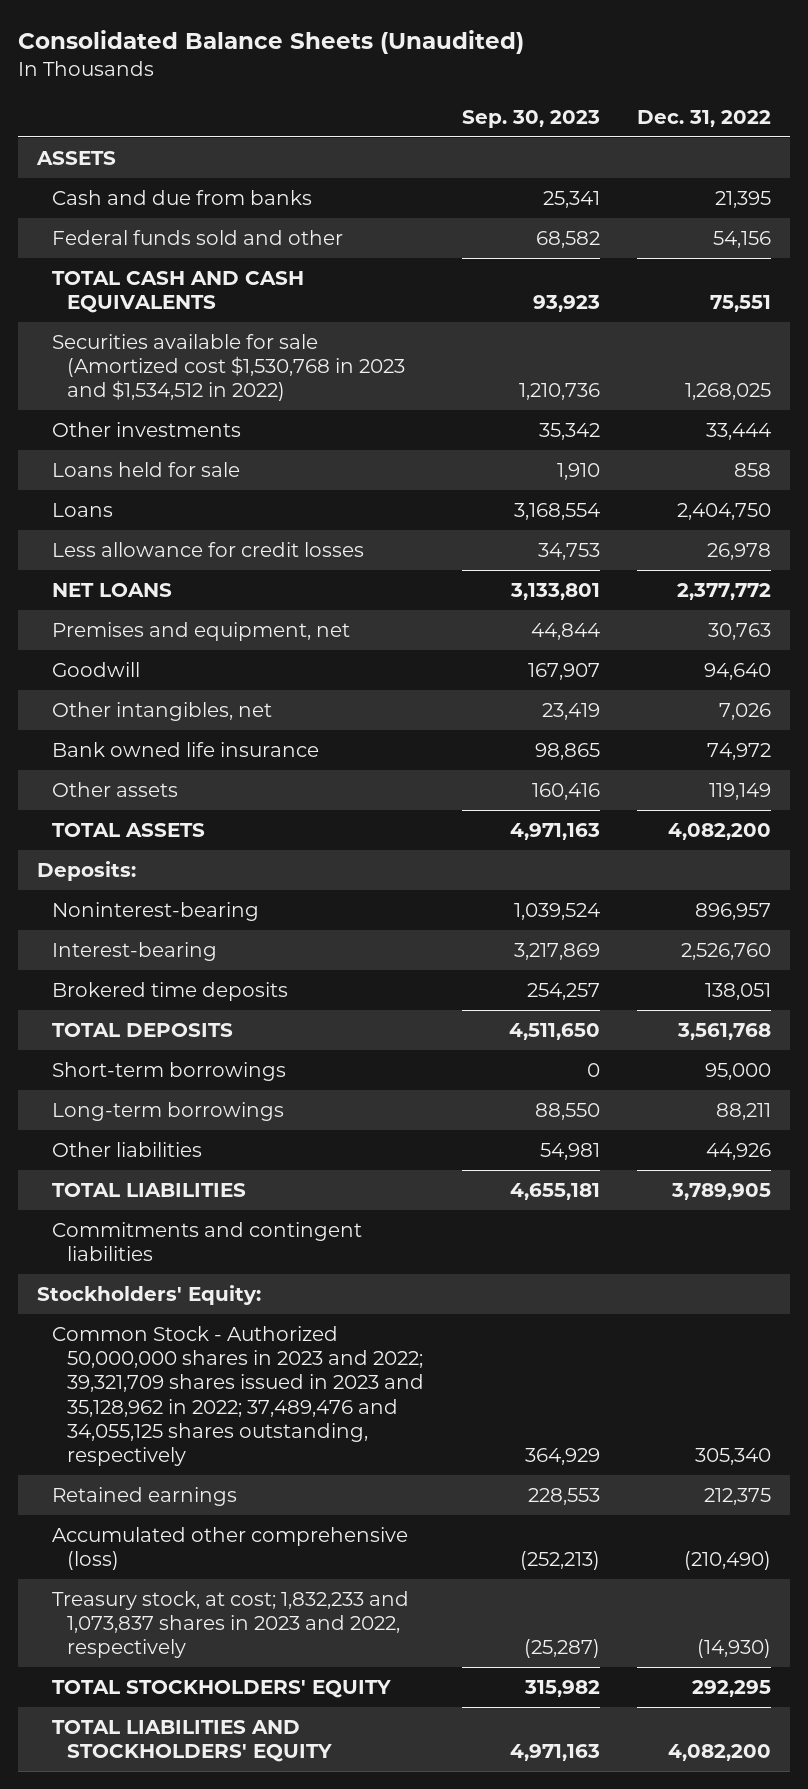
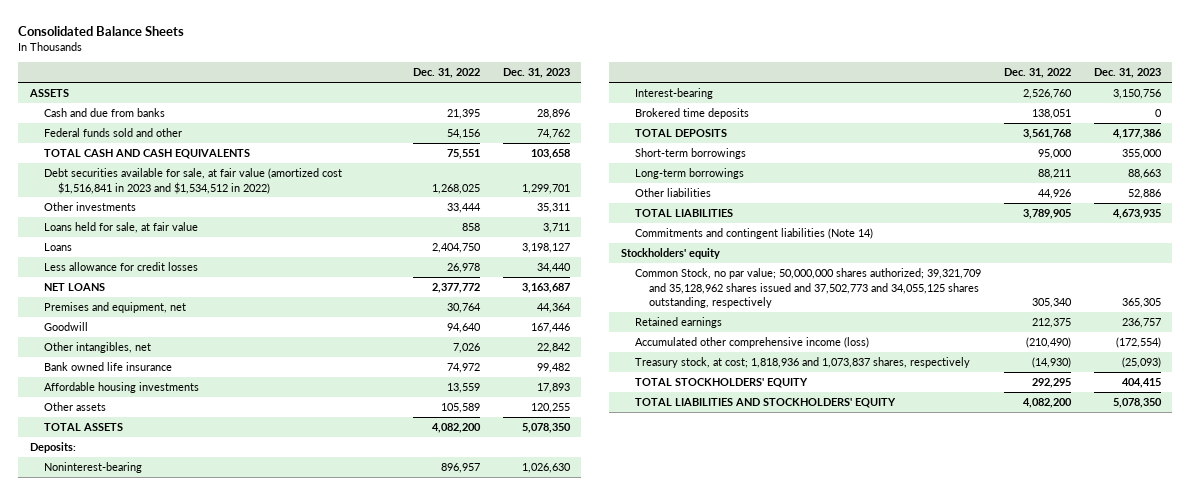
[17,30,524,55] Consolidated Balance Sheets (Unaudited) -> [18,25,185,36] Consolidated Balance Sheets
[461,109,600,128] Sep. 30, 2023 -> none
none -> [502,68,570,79] Dec. 31, 2023
[51,334,406,402] Securities available for sale (Amortized cost $1,530,768 in 2023 and $1,534,512 in 2022) -> [43,168,342,194] Debt securities available for sale, at fair value (amortized cost $1,516,841 in 2023 and $1,534,512 in 2022)
[51,462,240,478] Loans held for sale -> [43,222,198,234] Loans held for sale, at fair value
[708,623,772,641] 30,763 -> [446,303,481,314] 30,764
none -> [43,382,199,394] Affordable housing investments
[709,783,772,801] 119,149 -> [440,403,480,414] 105,589
[51,1222,362,1262] Commitments and contingent liabilities -> [634,228,873,240] Commitments and contingent liabilities (Note 14)
[36,1285,261,1306] Stockholders' Equity: -> [620,248,720,260] Stockholders' equity
[51,1326,425,1466] Common Stock - Authorized 50,000,000 shares in 2023 and 2022; 39,321,709 shares issued in 2023 and 35,128,962 in 2022; 37,489,476 and 34,055,125 shares outstanding, respectively -> [634,268,981,309] Common Stock, no par value; 50,000,000 shares authorized; 39,321,709 and 35,128,962 shares issued and 37,502,773 and 34,055,125 shares outstanding, respectively
[51,1527,408,1571] Accumulated other comprehensive (loss) -> [634,337,869,349] Accumulated other comprehensive income (loss)
[51,1591,409,1659] Treasury stock, at cost; 1,832,233 and 1,073,837 shares in 2023 and 2022, respectively -> [634,357,970,369] Treasury stock, at cost; 1,818,936 and 1,073,837 shares, respectively

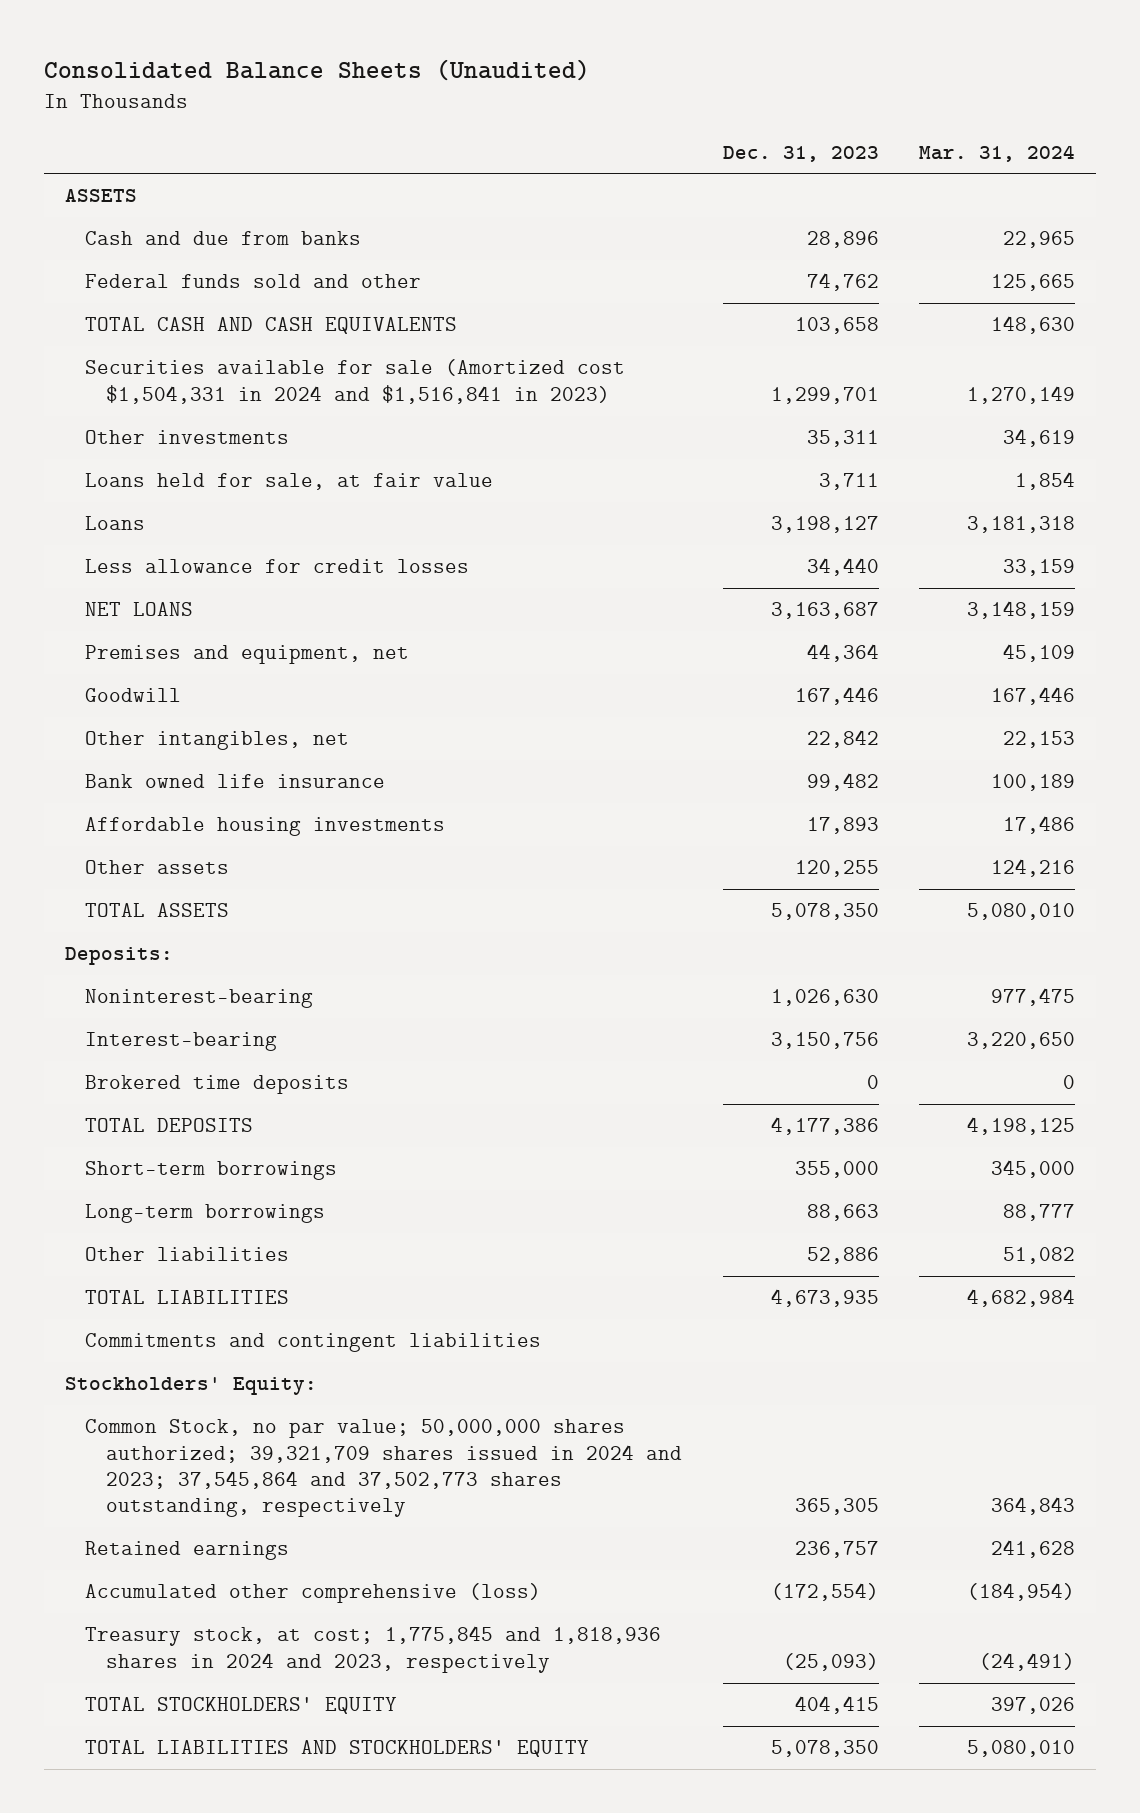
[18,25,185,36] Consolidated Balance Sheets -> [44,59,591,82] Consolidated Balance Sheets (Unaudited)
[412,68,480,79] Dec. 31, 2022 -> none
none -> [919,144,1076,162] Mar. 31, 2024
[43,168,342,194] Debt securities available for sale, at fair value (amortized cost $1,516,841 in 2023 and $1,534,512 in 2022) -> [85,359,626,404] Securities available for sale (Amortized cost $1,504,331 in 2024 and $1,516,841 in 2023)
[634,228,873,240] Commitments and contingent liabilities (Note 14) -> [85,1333,542,1353] Commitments and contingent liabilities
[620,248,720,260] Stockholders' equity -> [64,1377,317,1396] Stockholders' Equity:
[634,268,981,309] Common Stock, no par value; 50,000,000 shares authorized; 39,321,709 and 35,128,962 shares issued and 37,502,773 and 34,055,125 shares outstanding, respectively -> [85,1419,682,1518] Common Stock, no par value; 50,000,000 shares authorized; 39,321,709 shares issued in 2024 and 2023; 37,545,864 and 37,502,773 shares outstanding, respectively
[634,337,869,349] Accumulated other comprehensive income (loss) -> [85,1583,542,1604] Accumulated other comprehensive (loss)
[634,357,970,369] Treasury stock, at cost; 1,818,936 and 1,073,837 shares, respectively -> [85,1626,662,1673] Treasury stock, at cost; 1,775,845 and 1,818,936 shares in 2024 and 2023, respectively

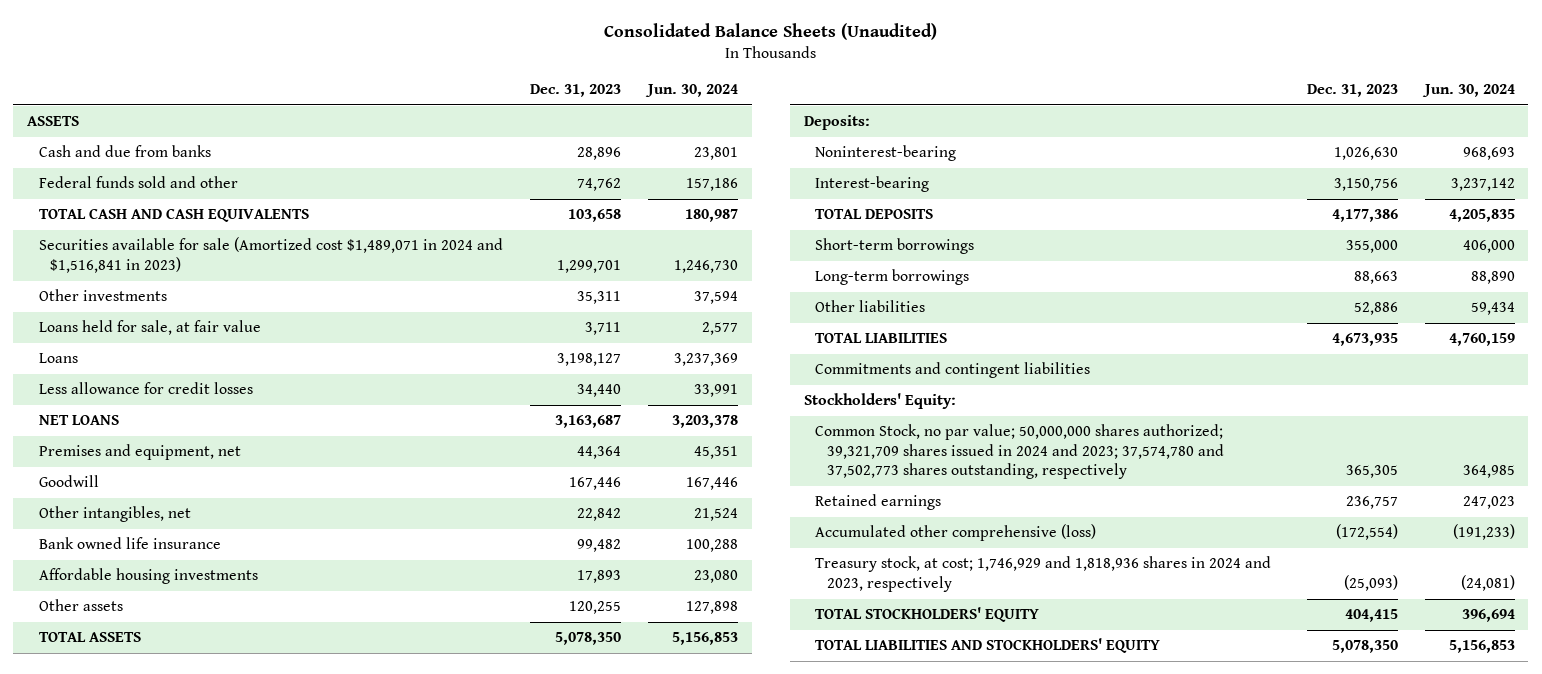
[919,144,1076,162] Mar. 31, 2024 -> none
none -> [645,83,739,97] Jun. 30, 2024
[85,359,626,404] Securities available for sale (Amortized cost $1,504,331 in 2024 and $1,516,841 in 2023) -> [38,237,503,273] Securities available for sale (Amortized cost $1,489,071 in 2024 and $1,516,841 in 2023)
[85,1075,350,1095] Brokered time deposits -> none
[85,1419,682,1518] Common Stock, no par value; 50,000,000 shares authorized; 39,321,709 shares issued in 2024 and 2023; 37,545,864 and 37,502,773 shares outstanding, respectively -> [815,424,1225,480] Common Stock, no par value; 50,000,000 shares authorized; 39,321,709 shares issued in 2024 and 2023; 37,574,780 and 37,502,773 shares outstanding, respectively
[85,1626,662,1673] Treasury stock, at cost; 1,775,845 and 1,818,936 shares in 2024 and 2023, respectively -> [815,556,1272,592] Treasury stock, at cost; 1,746,929 and 1,818,936 shares in 2024 and 2023, respectively

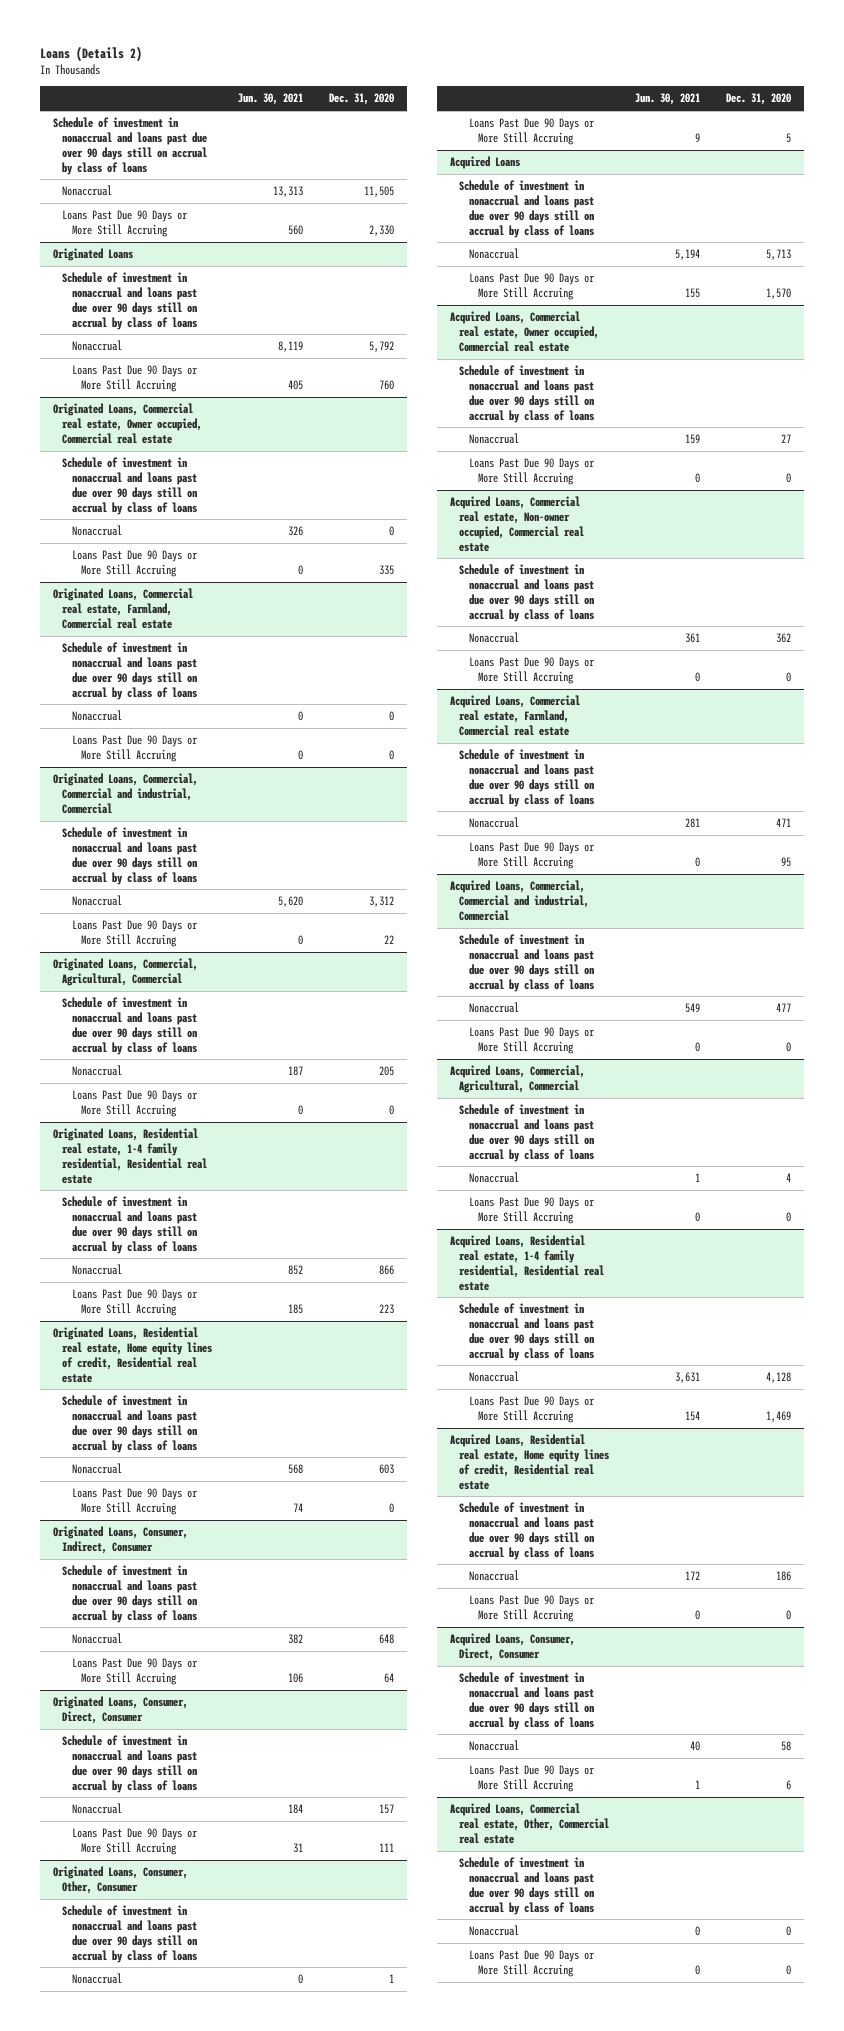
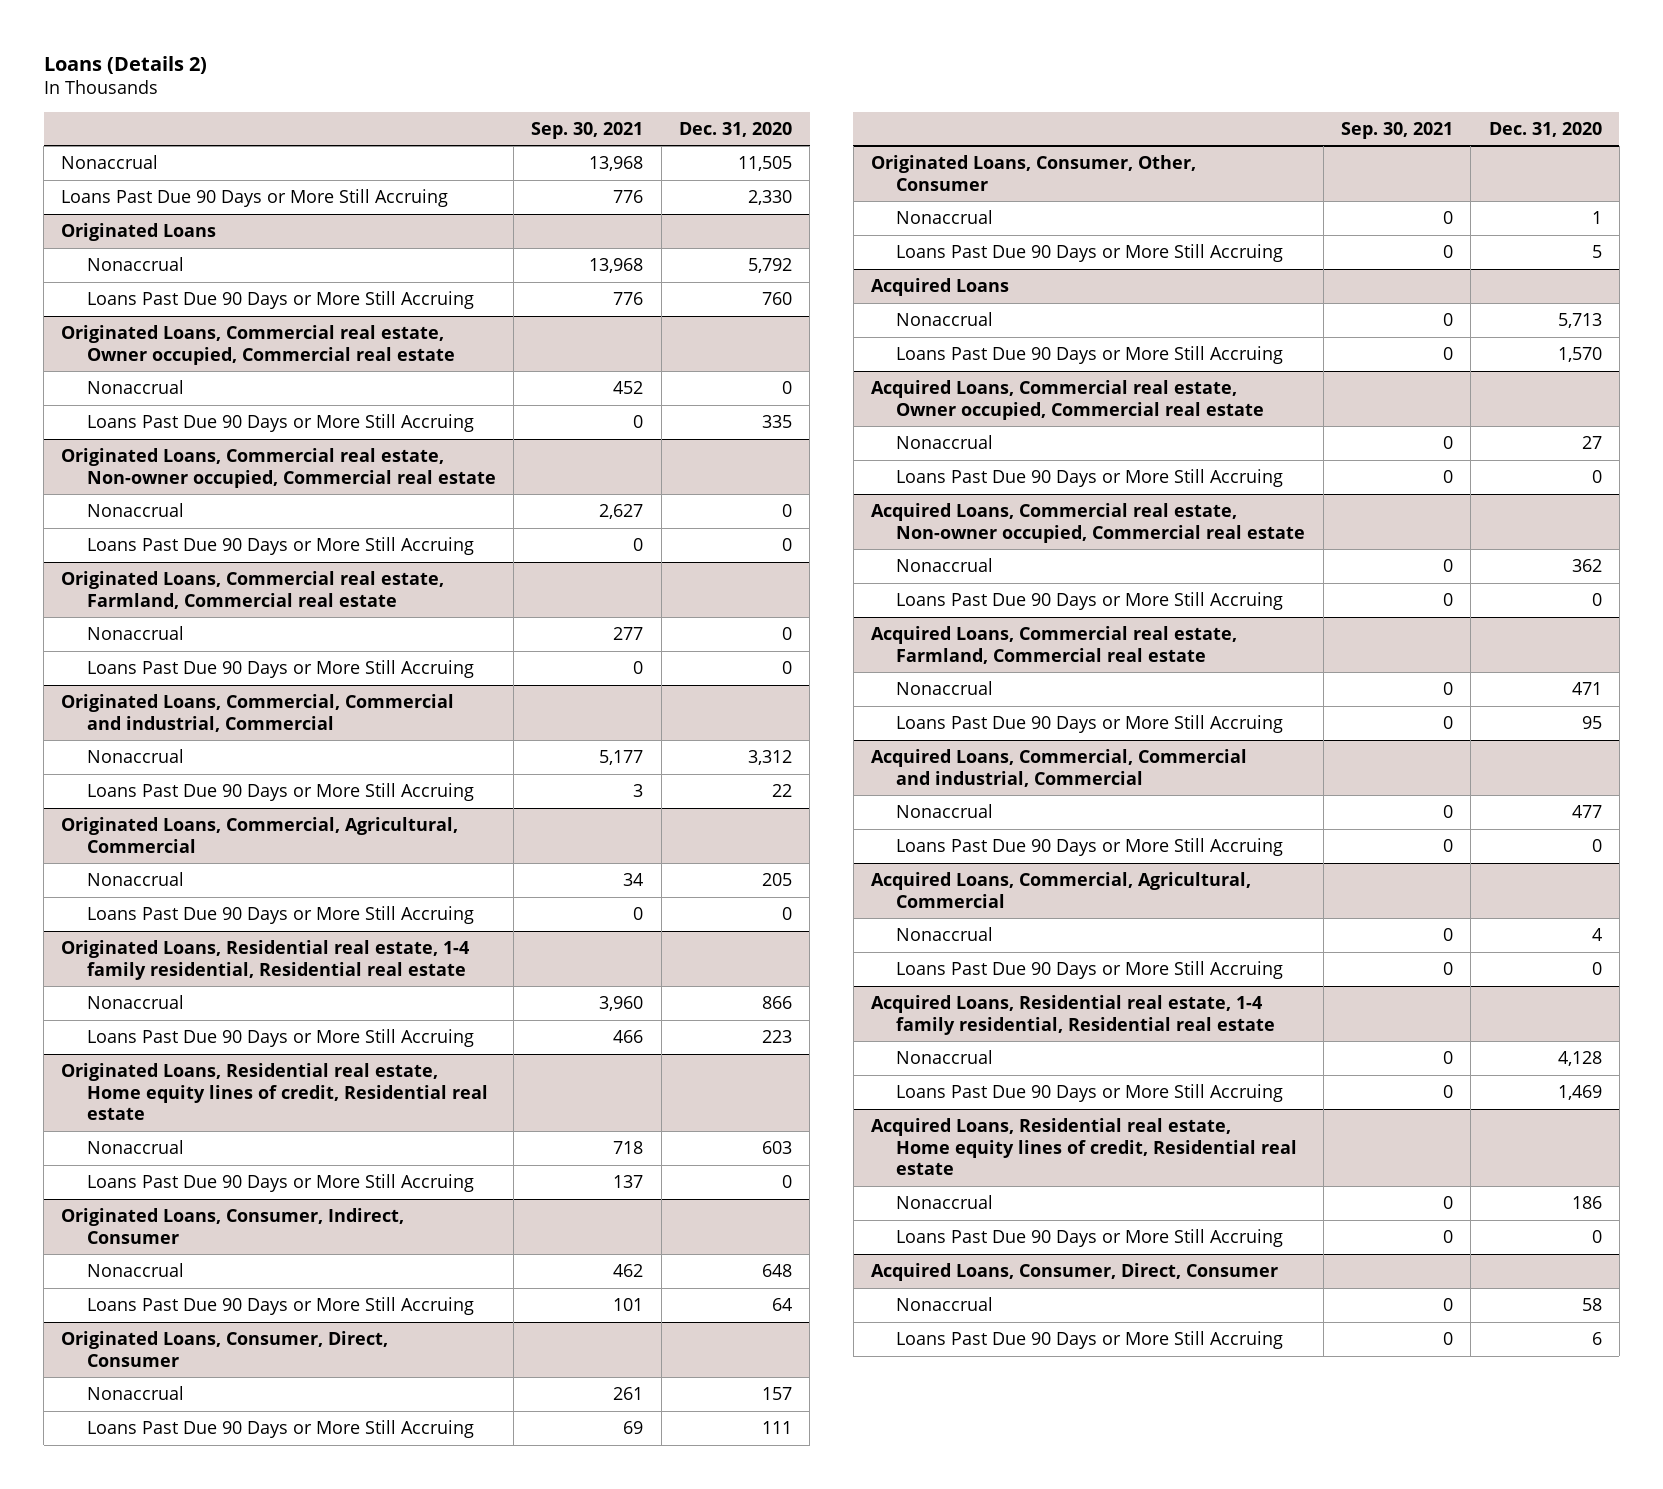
[238,93,304,106] Jun. 30, 2021 -> none
none -> [531,121,644,139] Sep. 30, 2021
[52,117,208,175] Schedule of investment in nonaccrual and loans past due over 90 days still on accrual by class of loans -> none
[62,272,197,330] Schedule of investment in nonaccrual and loans past due over 90 days still on accrual by class of loans -> none
[62,457,197,515] Schedule of investment in nonaccrual and loans past due over 90 days still on accrual by class of loans -> none
none -> [61,448,496,488] Originated Loans, Commercial real estate, Non-owner occupied, Commercial real estate
none -> [86,503,184,518] Nonaccrual
none -> [86,537,474,556] Loans Past Due 90 Days or More Still Accruing
[62,642,197,700] Schedule of investment in nonaccrual and loans past due over 90 days still on accrual by class of loans -> none
[62,827,197,885] Schedule of investment in nonaccrual and loans past due over 90 days still on accrual by class of loans -> none
[62,997,197,1055] Schedule of investment in nonaccrual and loans past due over 90 days still on accrual by class of loans -> none
[62,1196,197,1254] Schedule of investment in nonaccrual and loans past due over 90 days still on accrual by class of loans -> none
[62,1395,197,1453] Schedule of investment in nonaccrual and loans past due over 90 days still on accrual by class of loans -> none
[62,1565,197,1623] Schedule of investment in nonaccrual and loans past due over 90 days still on accrual by class of loans -> none
[62,1735,197,1793] Schedule of investment in nonaccrual and loans past due over 90 days still on accrual by class of loans -> none
[62,1905,197,1963] Schedule of investment in nonaccrual and loans past due over 90 days still on accrual by class of loans -> none
[459,180,594,238] Schedule of investment in nonaccrual and loans past due over 90 days still on accrual by class of loans -> none
[459,365,594,423] Schedule of investment in nonaccrual and loans past due over 90 days still on accrual by class of loans -> none
[459,564,594,622] Schedule of investment in nonaccrual and loans past due over 90 days still on accrual by class of loans -> none
[459,749,594,807] Schedule of investment in nonaccrual and loans past due over 90 days still on accrual by class of loans -> none
[459,934,594,992] Schedule of investment in nonaccrual and loans past due over 90 days still on accrual by class of loans -> none
[459,1104,594,1162] Schedule of investment in nonaccrual and loans past due over 90 days still on accrual by class of loans -> none
[459,1303,594,1361] Schedule of investment in nonaccrual and loans past due over 90 days still on accrual by class of loans -> none
[459,1502,594,1560] Schedule of investment in nonaccrual and loans past due over 90 days still on accrual by class of loans -> none
[459,1672,594,1730] Schedule of investment in nonaccrual and loans past due over 90 days still on accrual by class of loans -> none
[449,1803,610,1844] Acquired Loans, Commercial real estate, Other, Commercial real estate -> none
[459,1857,594,1915] Schedule of investment in nonaccrual and loans past due over 90 days still on accrual by class of loans -> none
[468,1925,519,1937] Nonaccrual -> none
[468,1950,595,1977] Loans Past Due 90 Days or More Still Accruing -> none

